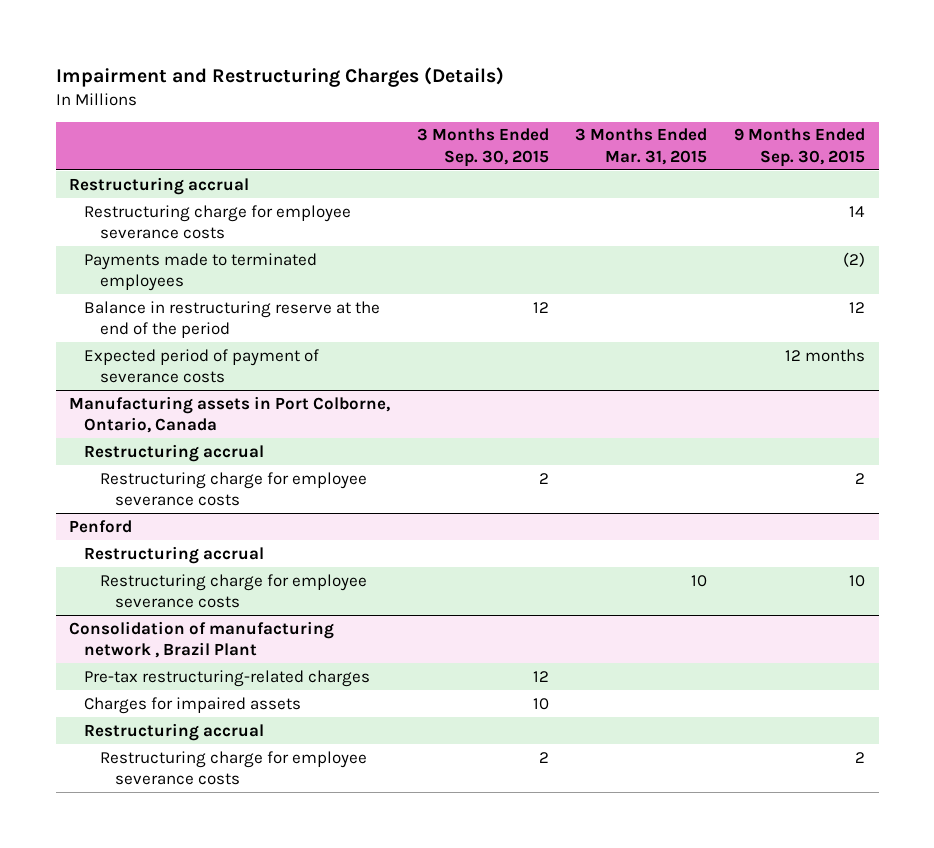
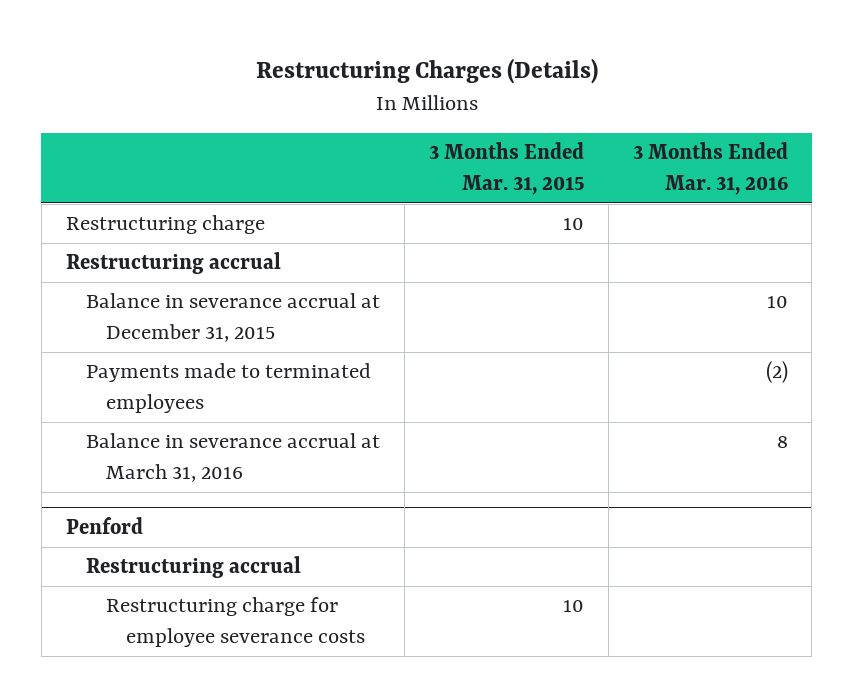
[55,66,504,87] Impairment and Restructuring Charges (Details) -> [255,57,598,84] Restructuring Charges (Details)
[416,128,549,167] 3 Months Ended Sep. 30, 2015 -> none
[734,128,866,167] 9 Months Ended Sep. 30, 2015 -> none
none -> [632,142,788,195] 3 Months Ended Mar. 31, 2016
none -> [65,215,265,235] Restructuring charge
[84,204,352,240] Restructuring charge for employee severance costs -> none
none -> [85,293,380,342] Balance in severance accrual at December 31, 2015
[84,348,320,384] Expected period of payment of severance costs -> none
[68,395,390,434] Manufacturing assets in Port Colborne, Ontario, Canada -> none
[84,443,265,462] Restructuring accrual -> none
[99,471,367,507] Restructuring charge for employee severance costs -> none
[84,300,381,339] Balance in restructuring reserve at the end of the period -> [85,433,380,482] Balance in severance accrual at March 31, 2016
[68,620,334,659] Consolidation of manufacturing network , Brazil Plant -> none
[84,669,371,687] Pre-tax restructuring-related charges -> none
[84,696,302,714] Charges for impaired assets -> none
[84,722,265,741] Restructuring accrual -> none
[99,750,367,786] Restructuring charge for employee severance costs -> none

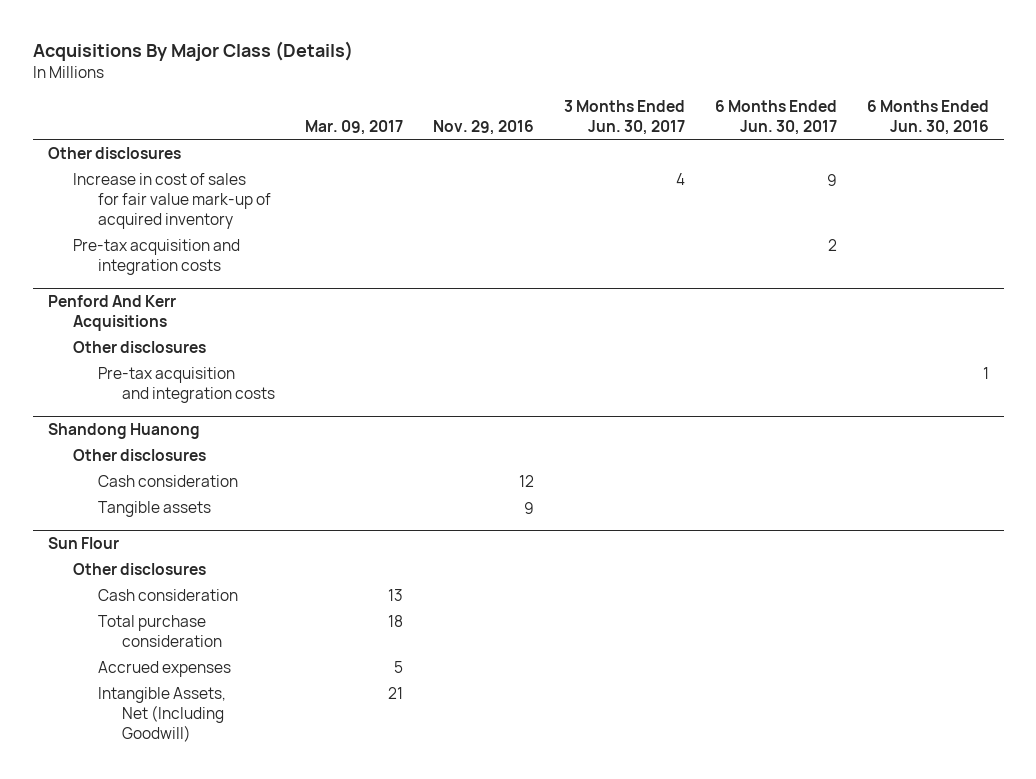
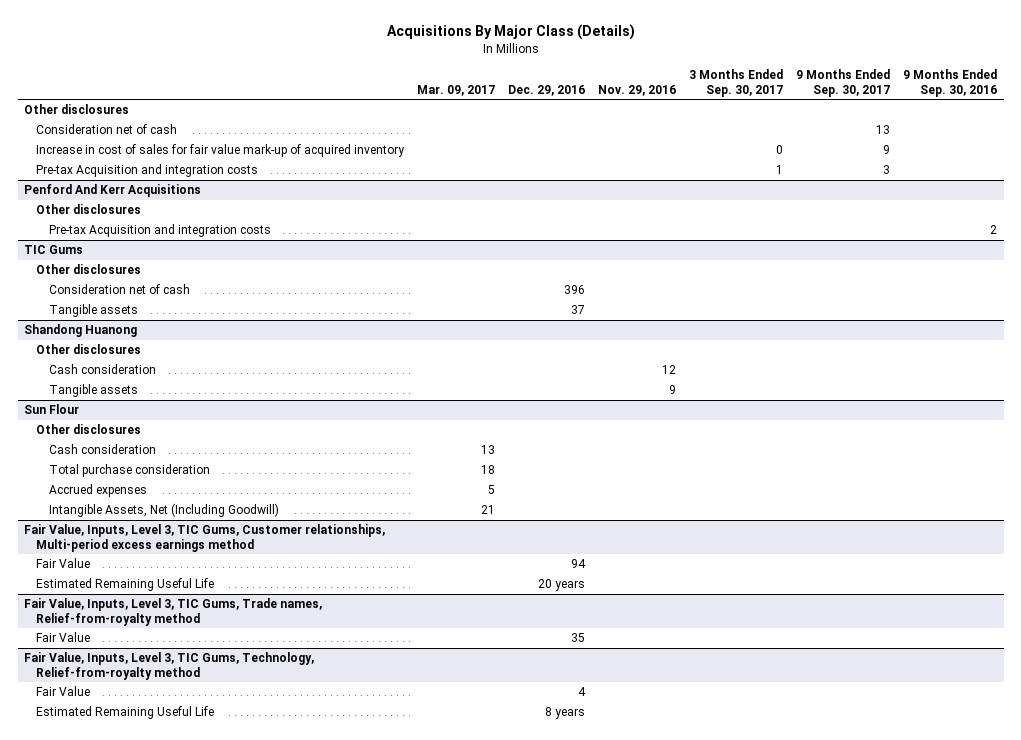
[563,100,685,136] 3 Months Ended Jun. 30, 2017 -> none
[714,100,837,136] 6 Months Ended Jun. 30, 2017 -> none
[866,100,989,136] 6 Months Ended Jun. 30, 2016 -> none
none -> [508,84,586,96] Dec. 29, 2016
none -> [689,69,784,97] 3 Months Ended Sep. 30, 2017
none -> [796,69,891,97] 9 Months Ended Sep. 30, 2017
none -> [903,69,998,97] 9 Months Ended Sep. 30, 2016
none -> [36,124,178,135] Consideration net of cash
[72,238,240,275] Pre-tax acquisition and integration costs -> [36,164,259,178] Pre-tax Acquisition and integration costs
[97,366,276,403] Pre-tax acquisition and integration costs -> [48,224,271,238] Pre-tax Acquisition and integration costs
none -> [24,245,84,255] TIC Gums
none -> [36,264,142,275] Other disclosures
none -> [48,284,190,295] Consideration net of cash
none -> [48,304,138,318] Tangible assets
none -> [24,524,386,552] Fair Value, Inputs, Level 3, TIC Gums, Customer relationships, Multi-period excess earnings method
none -> [36,558,91,569] Fair Value
none -> [36,578,215,592] Estimated Remaining Useful Life
none -> [24,598,323,626] Fair Value, Inputs, Level 3, TIC Gums, Trade names, Relief-from-royalty method
none -> [36,632,91,643] Fair Value
none -> [24,652,315,680] Fair Value, Inputs, Level 3, TIC Gums, Technology, Relief-from-royalty method
none -> [36,686,91,697] Fair Value
none -> [36,706,215,720] Estimated Remaining Useful Life

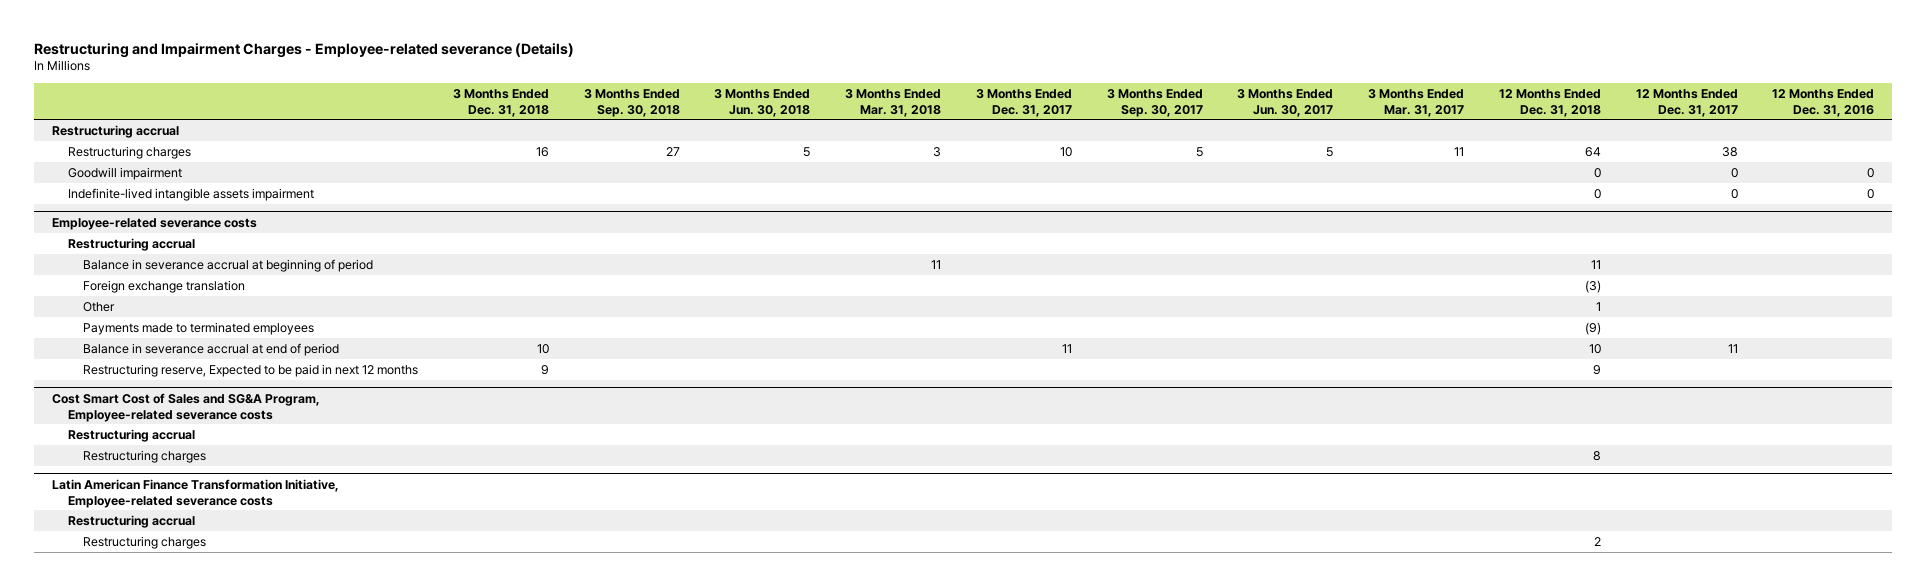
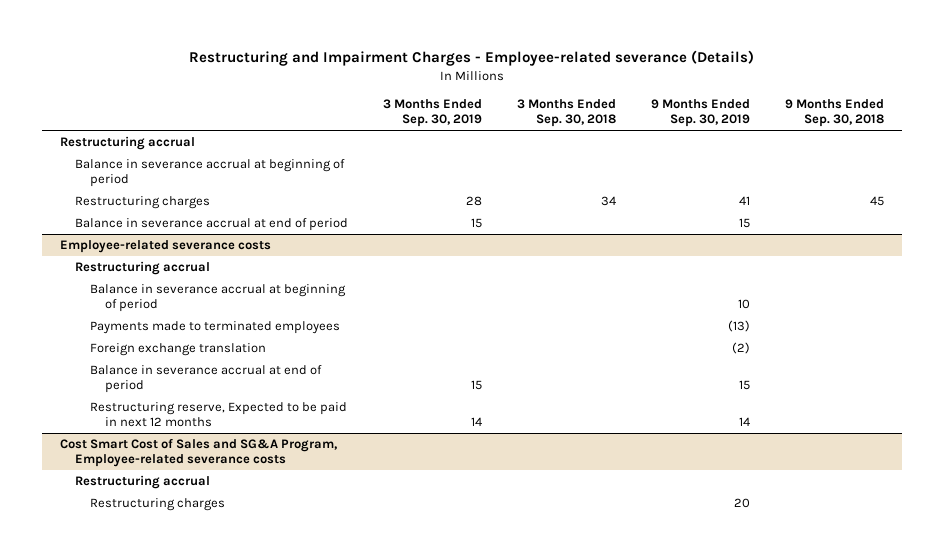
[453,88,550,117] 3 Months Ended Dec. 31, 2018 -> none
[714,88,811,117] 3 Months Ended Jun. 30, 2018 -> none
[845,88,942,117] 3 Months Ended Mar. 31, 2018 -> none
[975,88,1072,117] 3 Months Ended Dec. 31, 2017 -> none
[1106,88,1203,117] 3 Months Ended Sep. 30, 2017 -> none
[1237,88,1334,117] 3 Months Ended Jun. 30, 2017 -> none
[1368,88,1465,117] 3 Months Ended Mar. 31, 2017 -> none
[1498,88,1601,117] 12 Months Ended Dec. 31, 2018 -> none
[1635,88,1738,117] 12 Months Ended Dec. 31, 2017 -> none
[1772,88,1875,117] 12 Months Ended Dec. 31, 2016 -> none
none -> [382,99,482,128] 3 Months Ended Sep. 30, 2019
none -> [650,99,750,128] 9 Months Ended Sep. 30, 2019
none -> [784,99,884,128] 9 Months Ended Sep. 30, 2018
[67,166,182,180] Goodwill impairment -> none
[67,187,314,201] Indefinite-lived intangible assets impairment -> none
none -> [74,159,345,188] Balance in severance accrual at beginning of period
[665,146,680,156] 27 -> [600,196,616,207] 34
none -> [74,218,348,232] Balance in severance accrual at end of period
[83,301,116,312] Other -> none
[83,279,246,293] Foreign exchange translation -> [89,343,266,357] Foreign exchange translation
[51,478,339,508] Latin American Finance Transformation Initiative, Employee-related severance costs -> none
[67,514,195,528] Restructuring accrual -> none
[83,535,207,549] Restructuring charges -> none

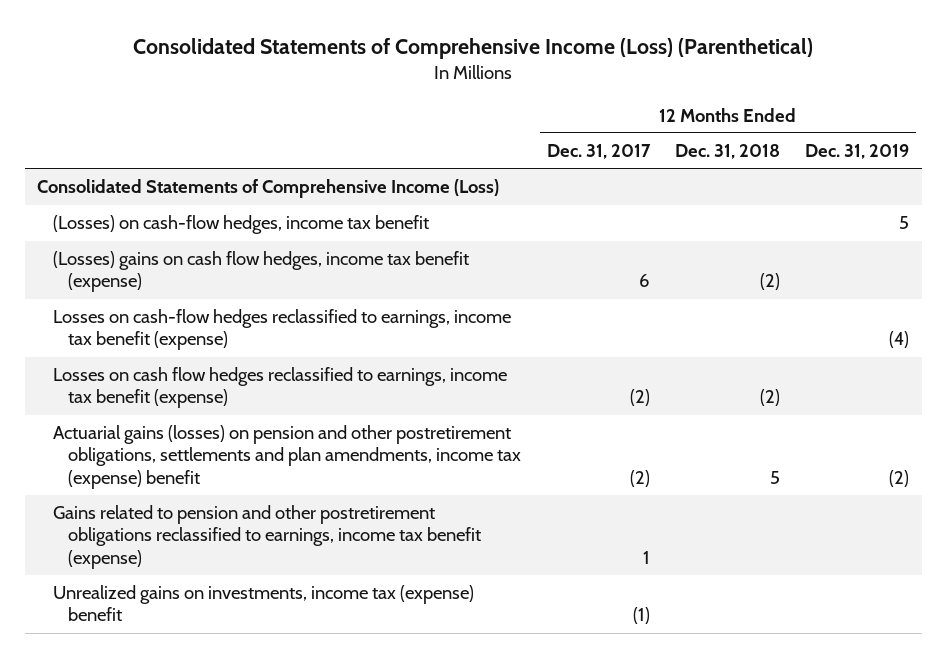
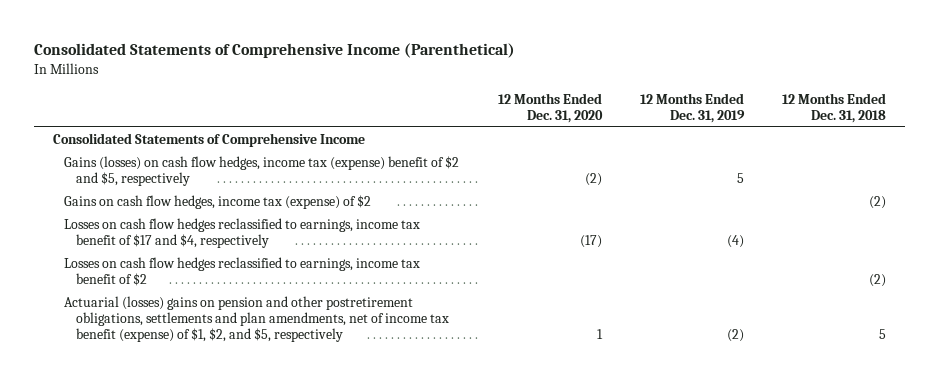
[133,37,814,59] Consolidated Statements of Comprehensive Income (Loss) (Parenthetical) -> [34,43,516,59] Consolidated Statements of Comprehensive Income (Parenthetical)
[546,144,651,160] Dec. 31, 2017 -> none
none -> [497,92,603,123] 12 Months Ended Dec. 31, 2020
[52,505,482,569] Gains related to pension and other postretirement obligations reclassified to earnings, income tax benefit (expense) -> none
[52,585,474,622] Unrealized gains on investments, income tax (expense) benefit -> none
[37,179,500,199] Consolidated Statements of Comprehensive Income (Loss) -> [53,133,366,148] Consolidated Statements of Comprehensive Income
[52,215,429,235] (Losses) on cash-flow hedges, income tax benefit -> [64,156,460,187] Gains (losses) on cash flow hedges, income tax (expense) benefit of $2 and $5, respectively
[52,251,469,293] (Losses) gains on cash flow hedges, income tax benefit (expense) -> [64,195,372,210] Gains on cash flow hedges, income tax (expense) of $2
[52,309,511,351] Losses on cash-flow hedges reclassified to earnings, income tax benefit (expense) -> [64,218,421,249] Losses on cash flow hedges reclassified to earnings, income tax benefit of $17 and $4, respectively
[52,367,507,409] Losses on cash flow hedges reclassified to earnings, income tax benefit (expense) -> [64,257,421,287] Losses on cash flow hedges reclassified to earnings, income tax benefit of $2
[52,425,522,489] Actuarial gains (losses) on pension and other postretirement obligations, settlements and plan amendments, income tax (expense) benefit -> [64,296,449,343] Actuarial (losses) gains on pension and other postretirement obligations, settlements and plan amendments, net of income tax benefit (expense) of $1, $2, and $5, respectively

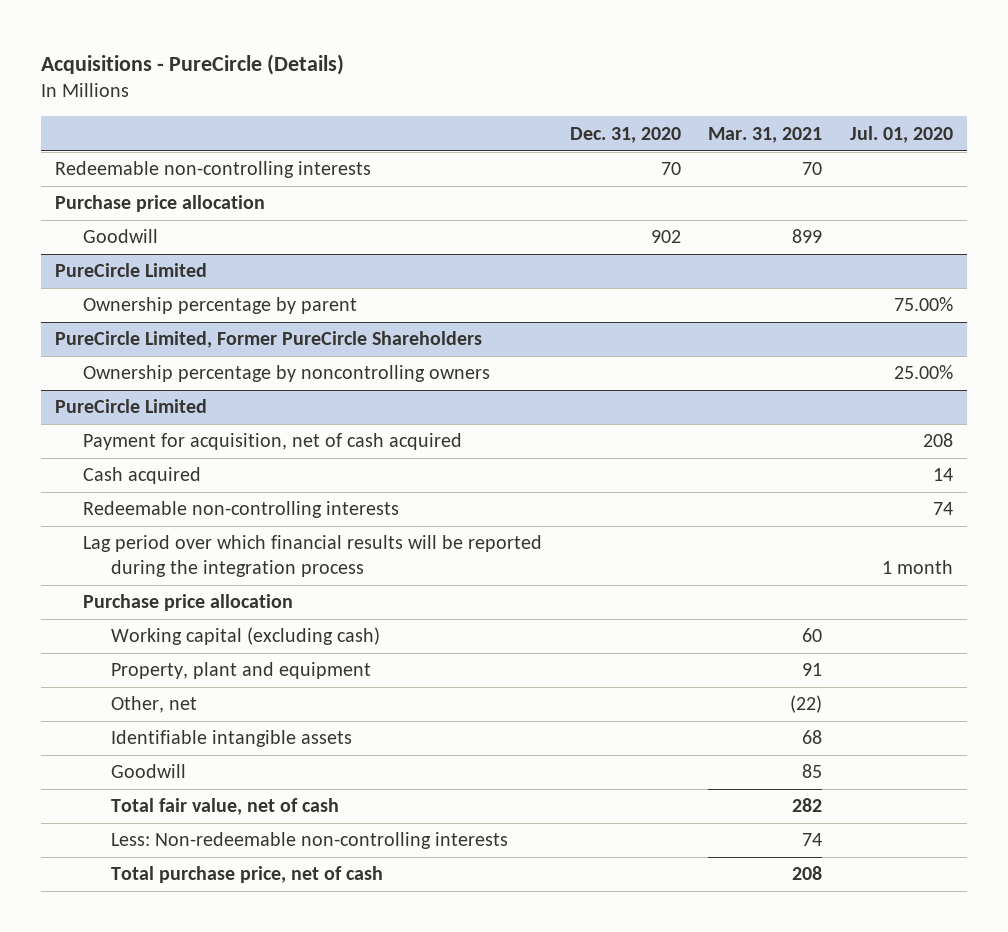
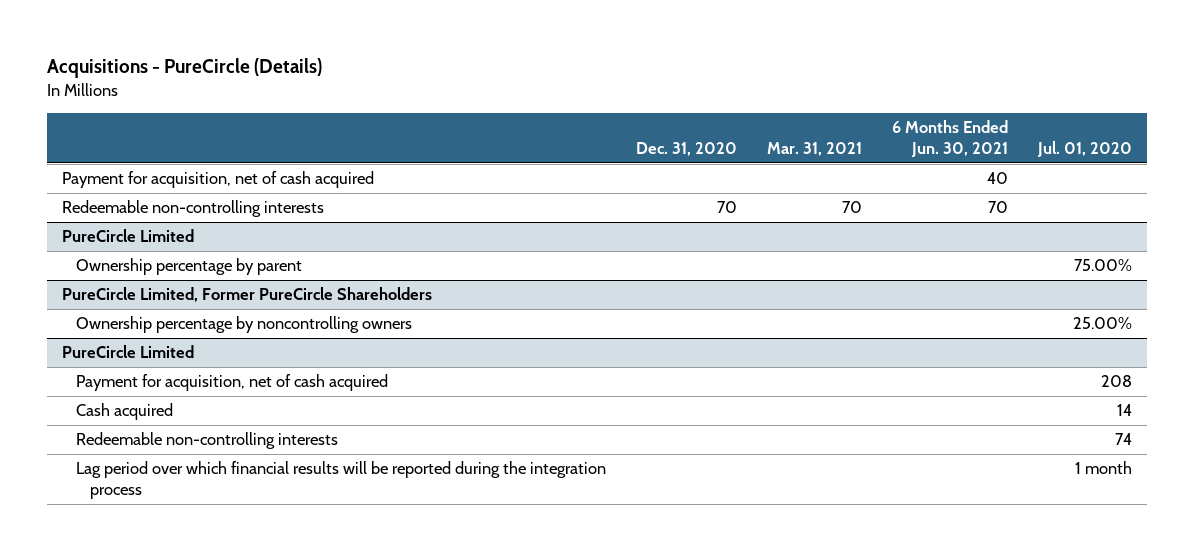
none -> [892,119,1009,157] 6 Months Ended Jun. 30, 2021
none -> [62,171,375,189] Payment for acquisition, net of cash acquired
[54,195,265,213] Purchase price allocation -> none
[83,229,159,244] Goodwill -> none
[83,594,294,612] Purchase price allocation -> none
[111,627,381,646] Working capital (excluding cash) -> none
[111,662,372,680] Property, plant and equipment -> none
[111,696,198,714] Other, net -> none
[111,730,353,748] Identifiable intangible assets -> none
[111,764,187,779] Goodwill -> none
[111,798,340,816] Total fair value, net of cash -> none
[111,832,509,850] Less: Non-redeemable non-controlling interests -> none
[111,866,384,884] Total purchase price, net of cash -> none

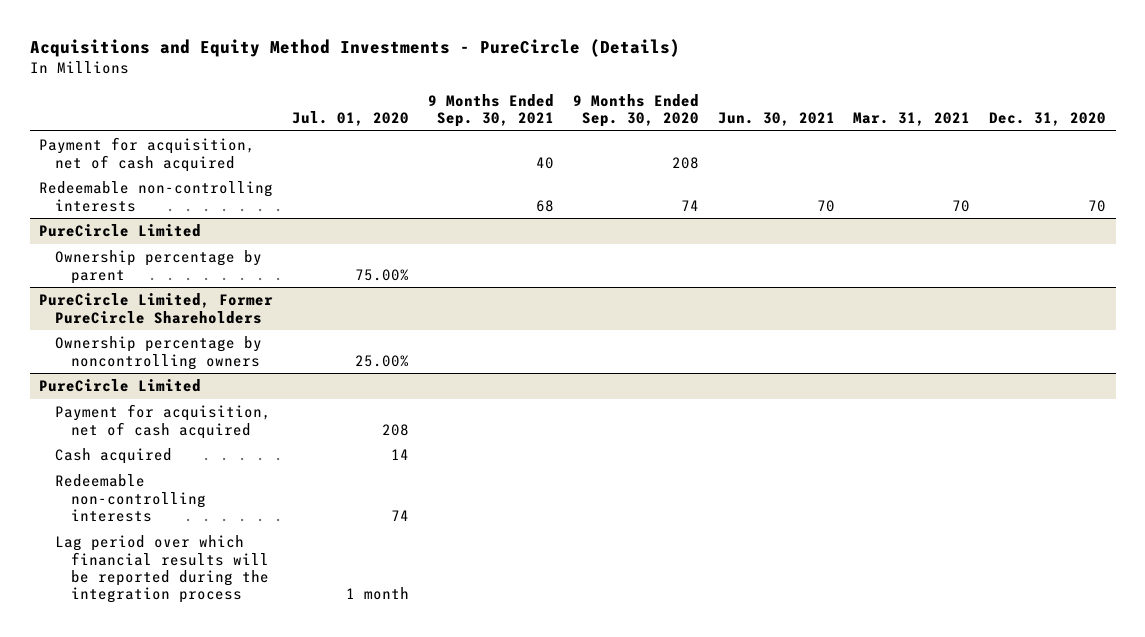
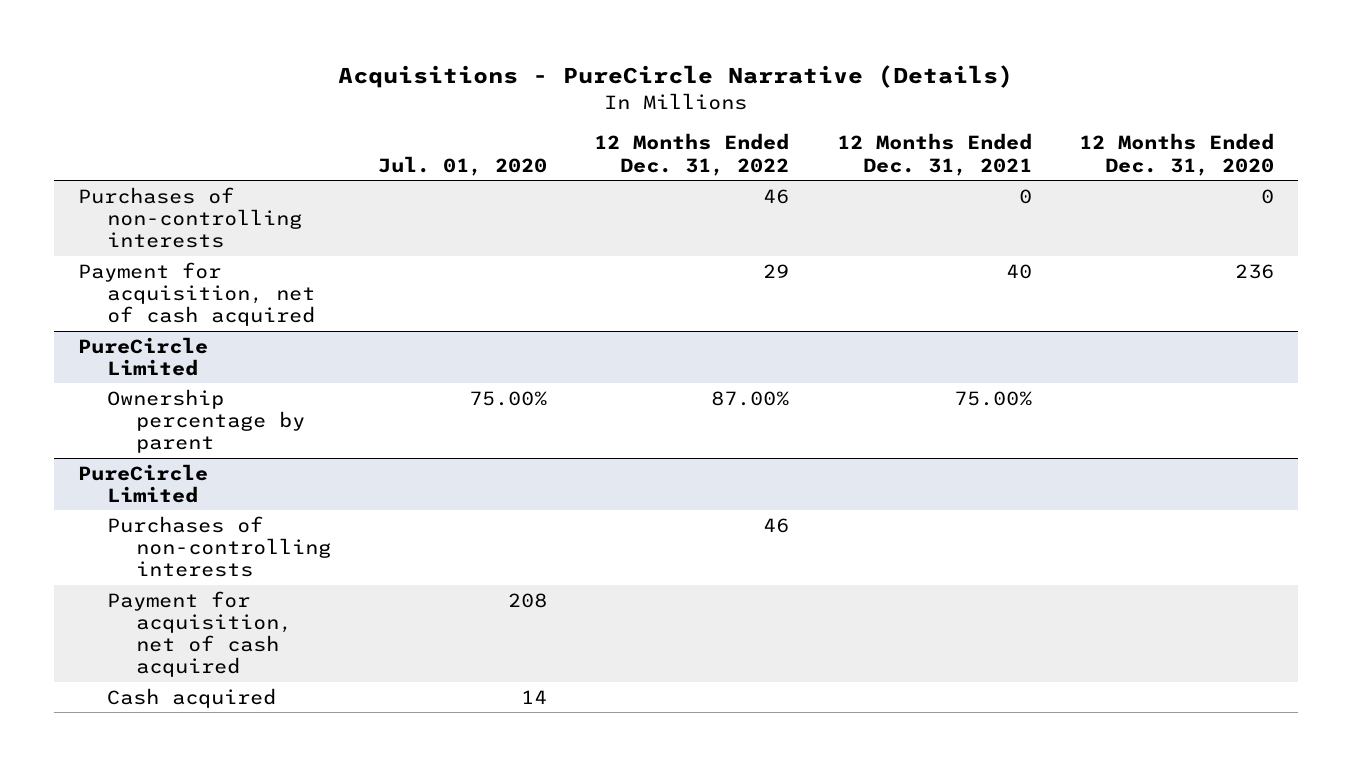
[29,38,680,57] Acquisitions and Equity Method Investments - PureCircle (Details) -> [337,65,1013,89] Acquisitions - PureCircle Narrative (Details)
[427,93,554,127] 9 Months Ended Sep. 30, 2021 -> none
[572,93,699,127] 9 Months Ended Sep. 30, 2020 -> none
[717,111,835,126] Jun. 30, 2021 -> none
[853,111,971,126] Mar. 31, 2021 -> none
[989,111,1107,126] Dec. 31, 2020 -> none
none -> [594,133,790,176] 12 Months Ended Dec. 31, 2022
none -> [836,133,1032,176] 12 Months Ended Dec. 31, 2021
none -> [1078,133,1274,176] 12 Months Ended Dec. 31, 2020
none -> [77,186,302,249] Purchases of non-controlling interests
[39,181,274,212] Redeemable non-controlling interests -> none
[39,293,274,324] PureCircle Limited, Former PureCircle Shareholders -> none
[54,336,262,370] Ownership percentage by noncontrolling owners -> none
none -> [106,515,331,578] Purchases of non-controlling interests
[54,474,206,522] Redeemable non-controlling interests -> none
[54,535,269,604] Lag period over which financial results will be reported during the integration process -> none

